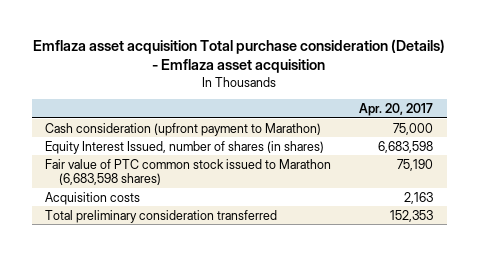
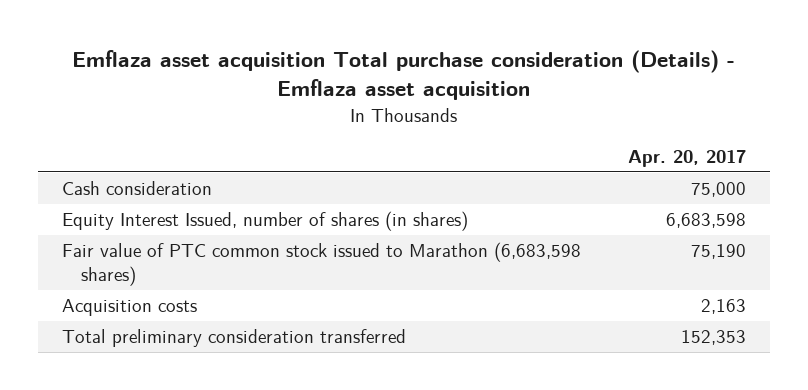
[45,122,322,136] Cash consideration (upfront payment to Marathon) -> [61,181,212,196] Cash consideration

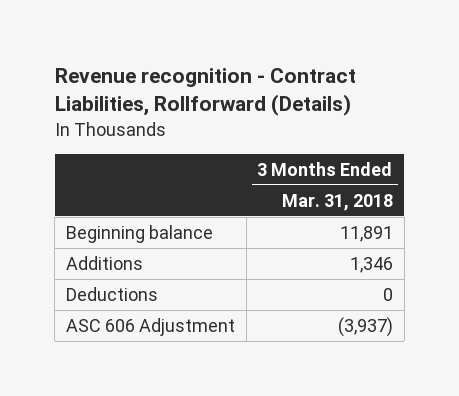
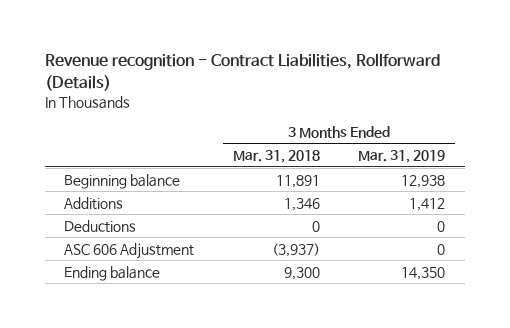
none -> [358,150,446,164] Mar. 31, 2019
none -> [64,265,161,281] Ending balance

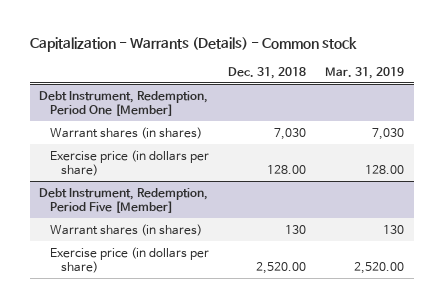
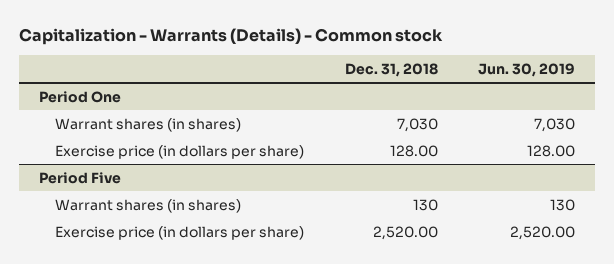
[325,66,405,79] Mar. 31, 2019 -> none
none -> [477,62,575,77] Jun. 30, 2019
[39,90,209,116] Debt Instrument, Redemption, Period One [Member] -> [39,90,122,103] Period One
[39,187,209,213] Debt Instrument, Redemption, Period Five [Member] -> [39,171,122,184] Period Five

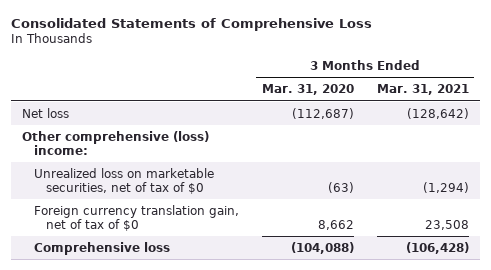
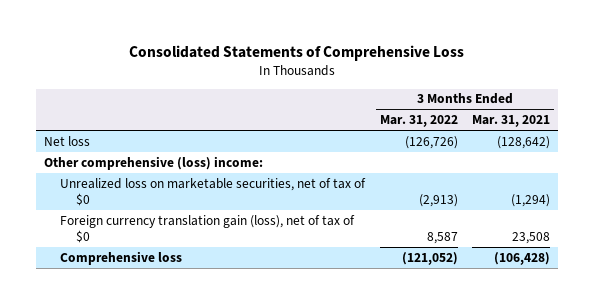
[261,84,354,96] Mar. 31, 2020 -> none
none -> [379,115,458,128] Mar. 31, 2022
[33,204,239,232] Foreign currency translation gain, net of tax of $0 -> [60,214,356,244] Foreign currency translation gain (loss), net of tax of $0

